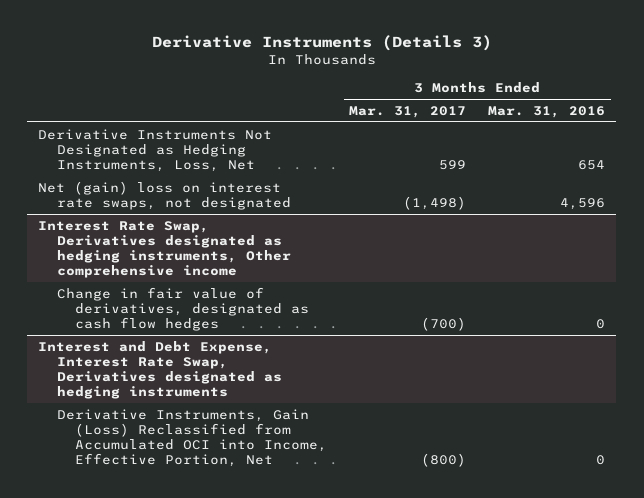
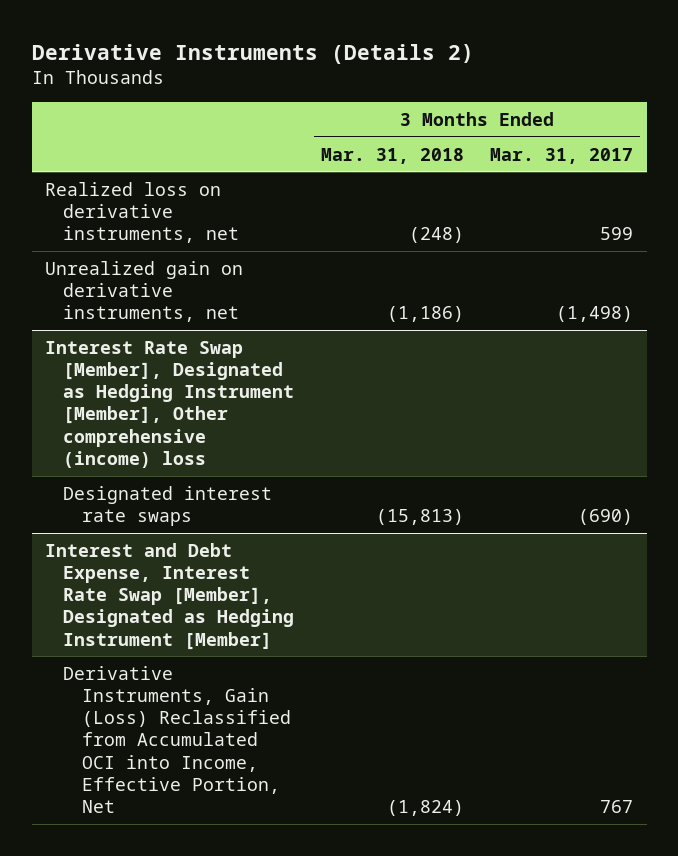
[151,34,492,51] Derivative Instruments (Details 3) -> [31,43,474,64] Derivative Instruments (Details 2)
[488,105,606,118] Mar. 31, 2016 -> none
none -> [320,147,464,164] Mar. 31, 2018
[56,286,310,331] Change in fair value of derivatives, designated as cash flow hedges -> none
[38,128,273,172] Derivative Instruments Not Designated as Hedging Instruments, Loss, Net -> [44,181,240,244] Realized loss on derivative instruments, net
[38,180,291,210] Net (gain) loss on interest rate swaps, not designated -> [44,260,243,323] Unrealized gain on derivative instruments, net
[38,220,291,278] Interest Rate Swap, Derivatives designated as hedging instruments, Other comprehensive income -> [44,340,295,468] Interest Rate Swap [Member], Designated as Hedging Instrument [Member], Other comprehensive (income) loss
none -> [63,485,273,526] Designated interest rate swaps
[38,340,282,399] Interest and Debt Expense, Interest Rate Swap, Derivatives designated as hedging instruments -> [44,542,295,650] Interest and Debt Expense, Interest Rate Swap [Member], Designated as Hedging Instrument [Member]
[421,452,467,467] (800) -> [600,800,634,814] 767

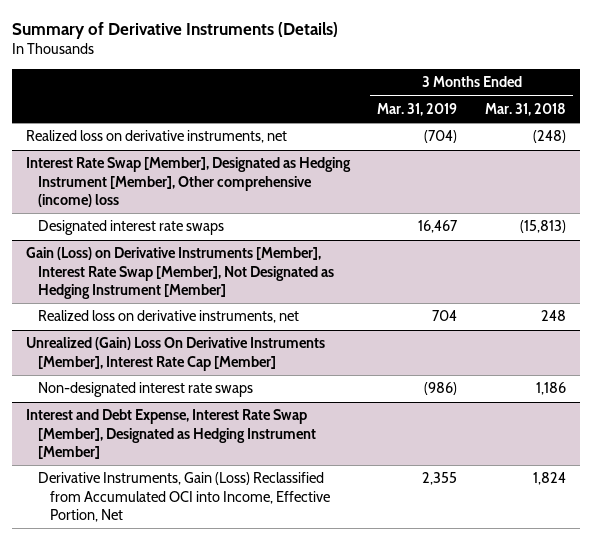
[31,43,474,64] Derivative Instruments (Details 2) -> [12,21,339,39] Summary of Derivative Instruments (Details)
[490,147,634,164] Mar. 31, 2017 -> none
none -> [377,102,458,116] Mar. 31, 2019
[44,260,243,323] Unrealized gain on derivative instruments, net -> none
none -> [25,247,334,300] Gain (Loss) on Derivative Instruments [Member], Interest Rate Swap [Member], Not Designated as Hedging Instrument [Member]
none -> [37,310,299,324] Realized loss on derivative instruments, net
none -> [25,337,325,371] Unrealized (Gain) Loss On Derivative Instruments [Member], Interest Rate Cap [Member]
none -> [37,382,253,398] Non-designated interest rate swaps
[386,800,464,817] (1,824) -> [532,472,566,486] 1,824

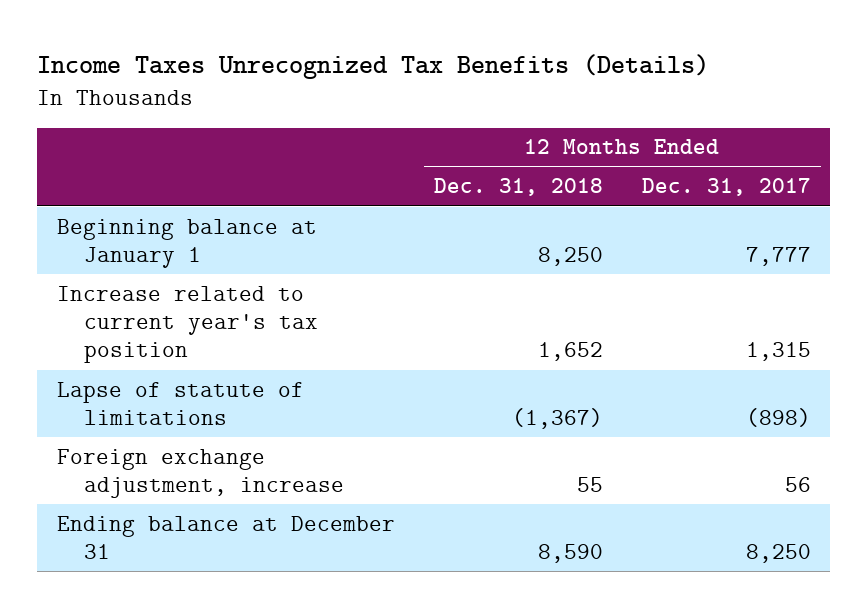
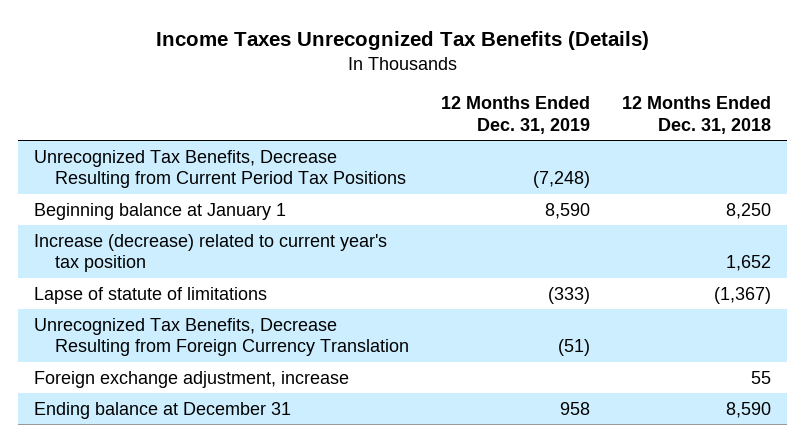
[641,178,811,197] Dec. 31, 2017 -> none
none -> [440,96,590,134] 12 Months Ended Dec. 31, 2019
none -> [34,149,406,189] Unrecognized Tax Benefits, Decrease Resulting from Current Period Tax Positions
[56,285,318,364] Increase related to current year's tax position -> [34,233,388,273] Increase (decrease) related to current year's tax position
none -> [34,317,409,357] Unrecognized Tax Benefits, Decrease Resulting from Foreign Currency Translation

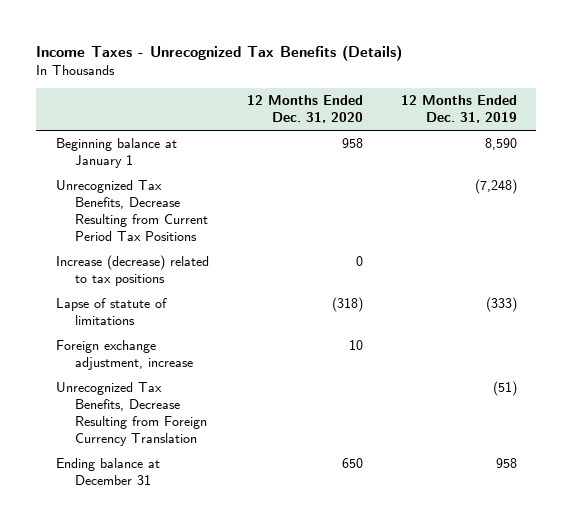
[155,30,649,50] Income Taxes Unrecognized Tax Benefits (Details) -> [36,44,403,61] Income Taxes - Unrecognized Tax Benefits (Details)
[621,96,771,134] 12 Months Ended Dec. 31, 2018 -> none
none -> [246,95,363,124] 12 Months Ended Dec. 31, 2020
[34,149,406,189] Unrecognized Tax Benefits, Decrease Resulting from Current Period Tax Positions -> [55,180,209,241] Unrecognized Tax Benefits, Decrease Resulting from Current Period Tax Positions
[34,233,388,273] Increase (decrease) related to current year's tax position -> [55,255,209,287] Increase (decrease) related to tax positions
[34,317,409,357] Unrecognized Tax Benefits, Decrease Resulting from Foreign Currency Translation -> [55,382,208,446] Unrecognized Tax Benefits, Decrease Resulting from Foreign Currency Translation

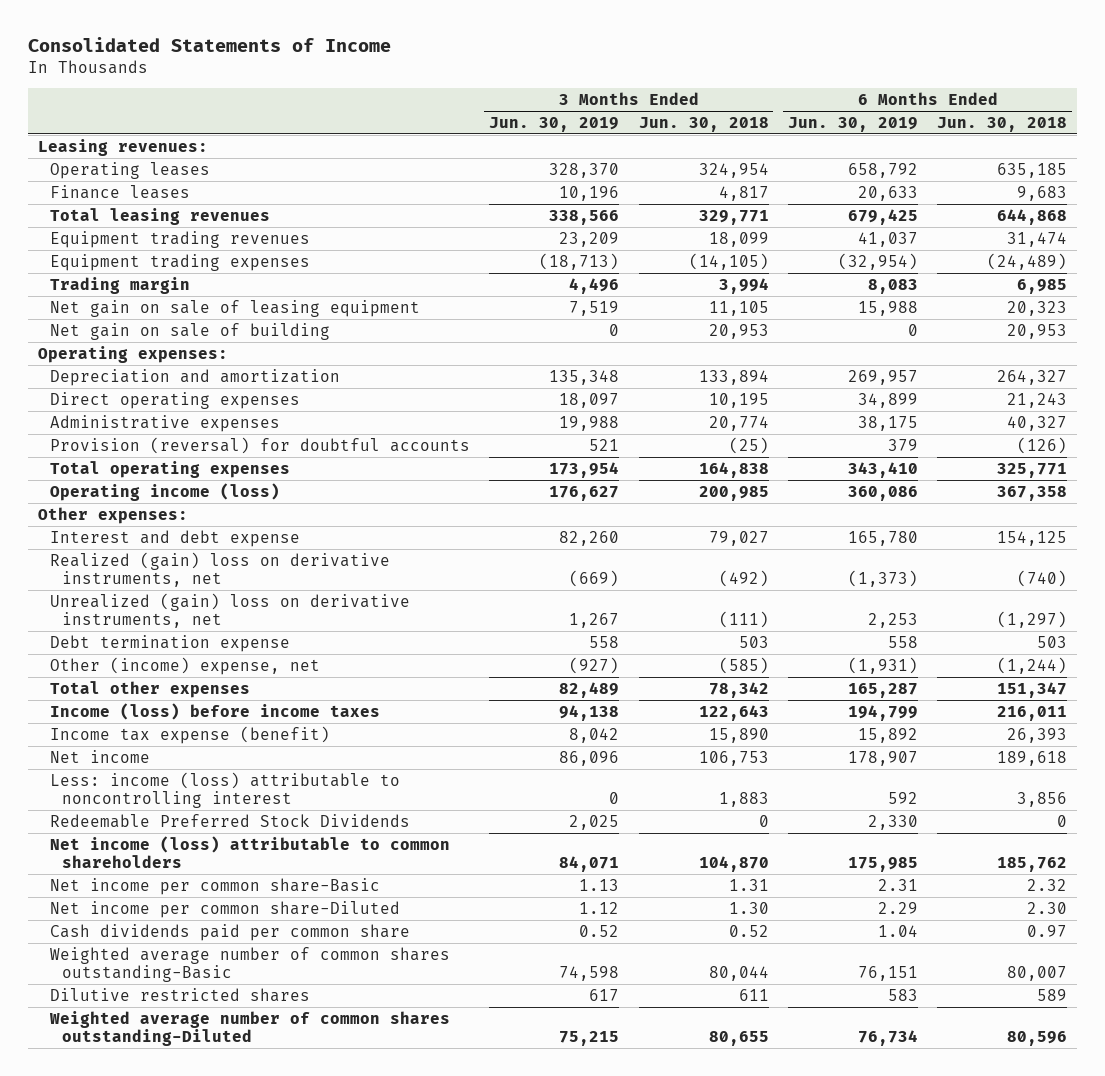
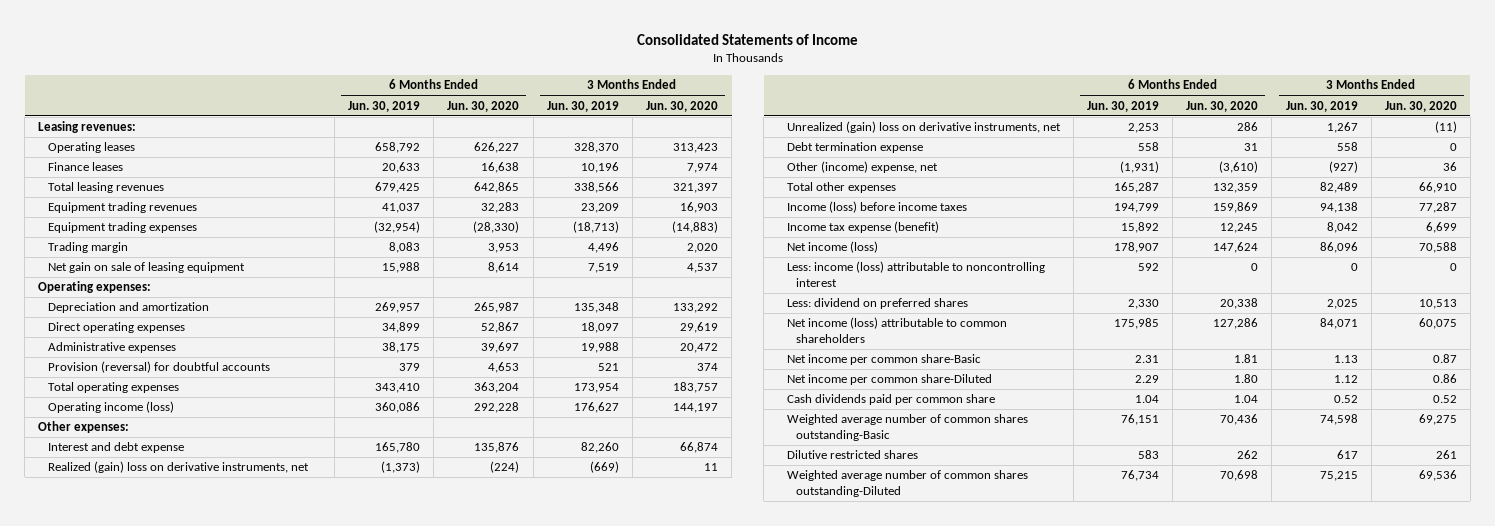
[638,116,769,132] Jun. 30, 2018 -> none
[937,116,1068,132] Jun. 30, 2018 -> none
none -> [447,100,520,112] Jun. 30, 2020
none -> [645,100,718,112] Jun. 30, 2020
[49,322,330,340] Net gain on sale of building -> none
[49,749,150,763] Net income -> [786,241,878,254] Net income (loss)
[49,813,410,828] Redeemable Preferred Stock Dividends -> [786,298,968,310] Less: dividend on preferred shares

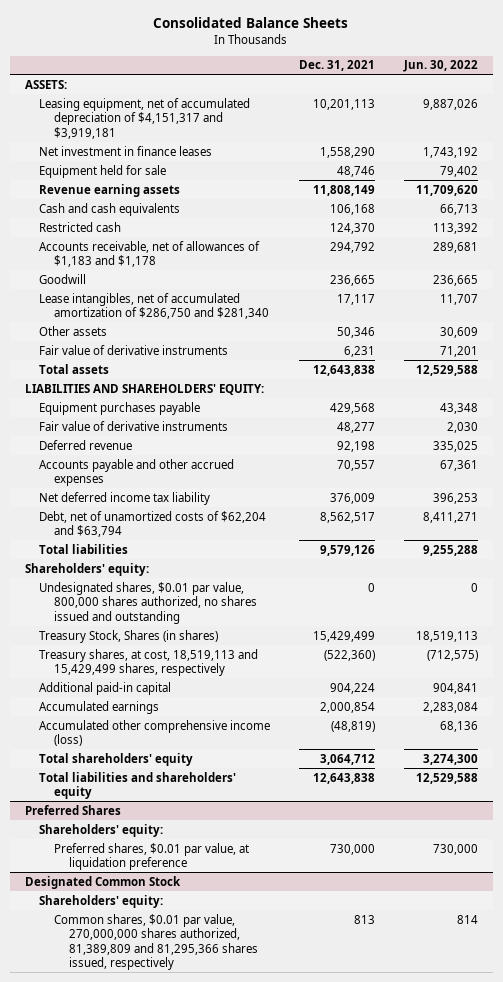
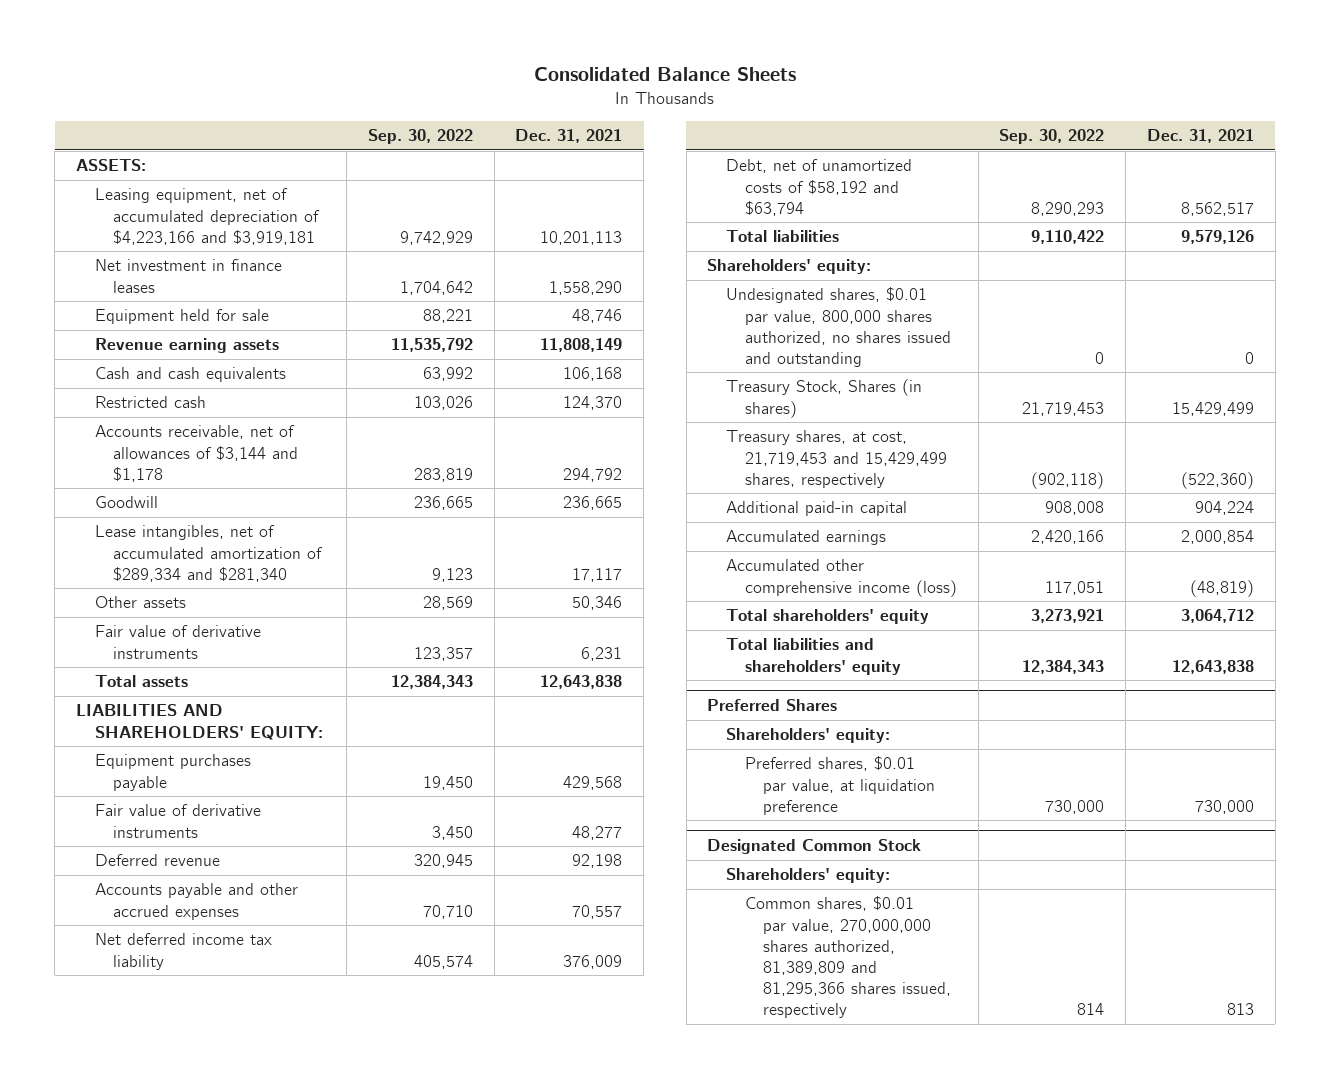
[403,60,479,73] Jun. 30, 2022 -> none
none -> [367,129,473,145] Sep. 30, 2022
[39,97,251,139] Leasing equipment, net of accumulated depreciation of $4,151,317 and $3,919,181 -> [94,188,321,245] Leasing equipment, net of accumulated depreciation of $4,223,166 and $3,919,181
[39,240,261,268] Accounts receivable, net of allowances of $1,183 and $1,178 -> [94,425,299,482] Accounts receivable, net of allowances of $3,144 and $1,178
[39,292,270,320] Lease intangibles, net of accumulated amortization of $286,750 and $281,340 -> [94,525,324,582] Lease intangibles, net of accumulated amortization of $289,334 and $281,340
[39,510,267,538] Debt, net of unamortized costs of $62,204 and $63,794 -> [726,159,913,216] Debt, net of unamortized costs of $58,192 and $63,794
[39,648,259,677] Treasury shares, at cost, 18,519,113 and 15,429,499 shares, respectively -> [726,430,947,488] Treasury shares, at cost, 21,719,453 and 15,429,499 shares, respectively

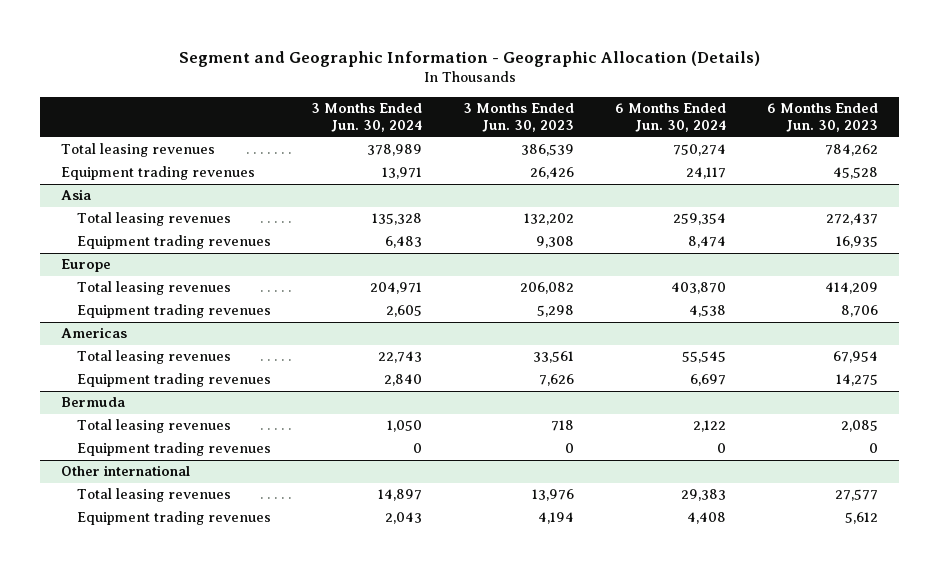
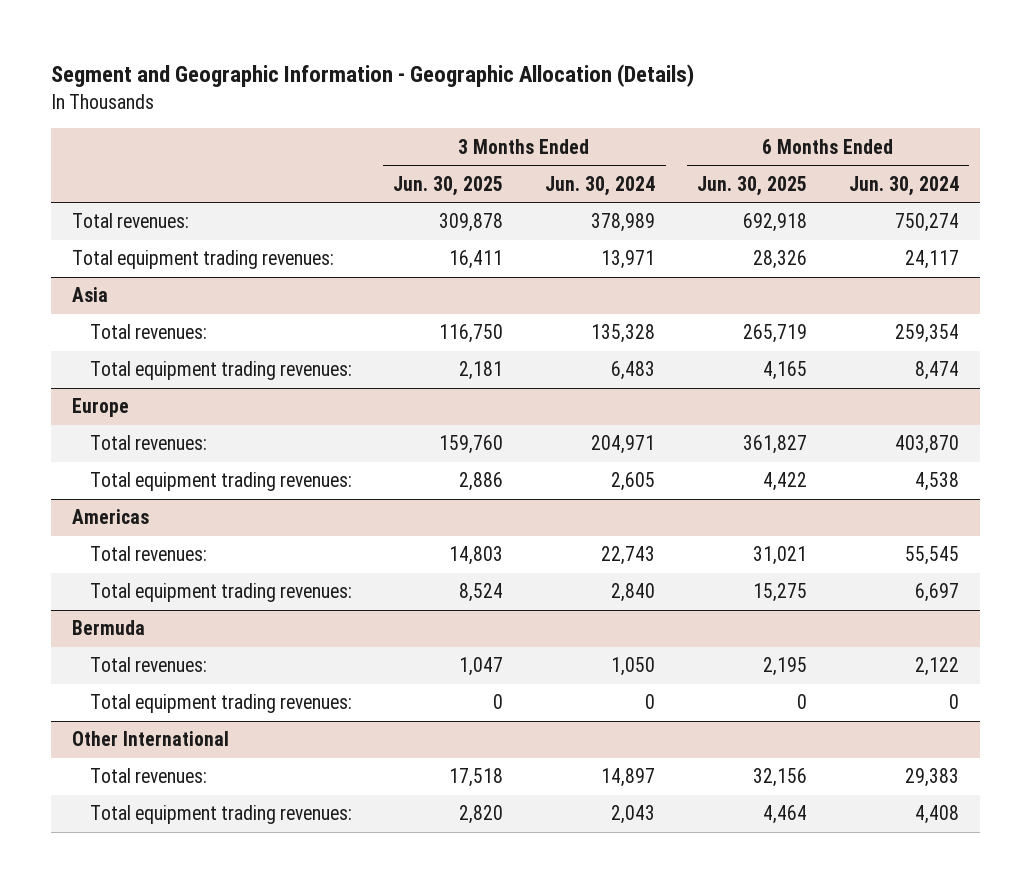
[463,103,575,133] 3 Months Ended Jun. 30, 2023 -> none
[767,103,879,133] 6 Months Ended Jun. 30, 2023 -> none
none -> [393,175,504,196] Jun. 30, 2025
none -> [697,175,808,196] Jun. 30, 2025
[60,143,215,158] Total leasing revenues -> [72,213,190,229] Total revenues:
[60,166,255,181] Equipment trading revenues -> [72,250,335,270] Total equipment trading revenues:
[76,212,231,227] Total leasing revenues -> [89,324,207,340] Total revenues:
[76,235,271,250] Equipment trading revenues -> [89,361,352,381] Total equipment trading revenues:
[76,281,231,296] Total leasing revenues -> [89,435,207,451] Total revenues:
[76,304,271,319] Equipment trading revenues -> [89,472,352,492] Total equipment trading revenues:
[76,350,231,365] Total leasing revenues -> [89,546,207,562] Total revenues:
[76,373,271,388] Equipment trading revenues -> [89,583,352,603] Total equipment trading revenues:
[76,419,231,434] Total leasing revenues -> [89,657,207,673] Total revenues:
[76,442,271,457] Equipment trading revenues -> [89,694,352,714] Total equipment trading revenues:
[60,465,190,477] Other international -> [72,731,230,747] Other International
[76,488,231,503] Total leasing revenues -> [89,768,207,784] Total revenues:
[76,511,271,526] Equipment trading revenues -> [89,805,352,825] Total equipment trading revenues:

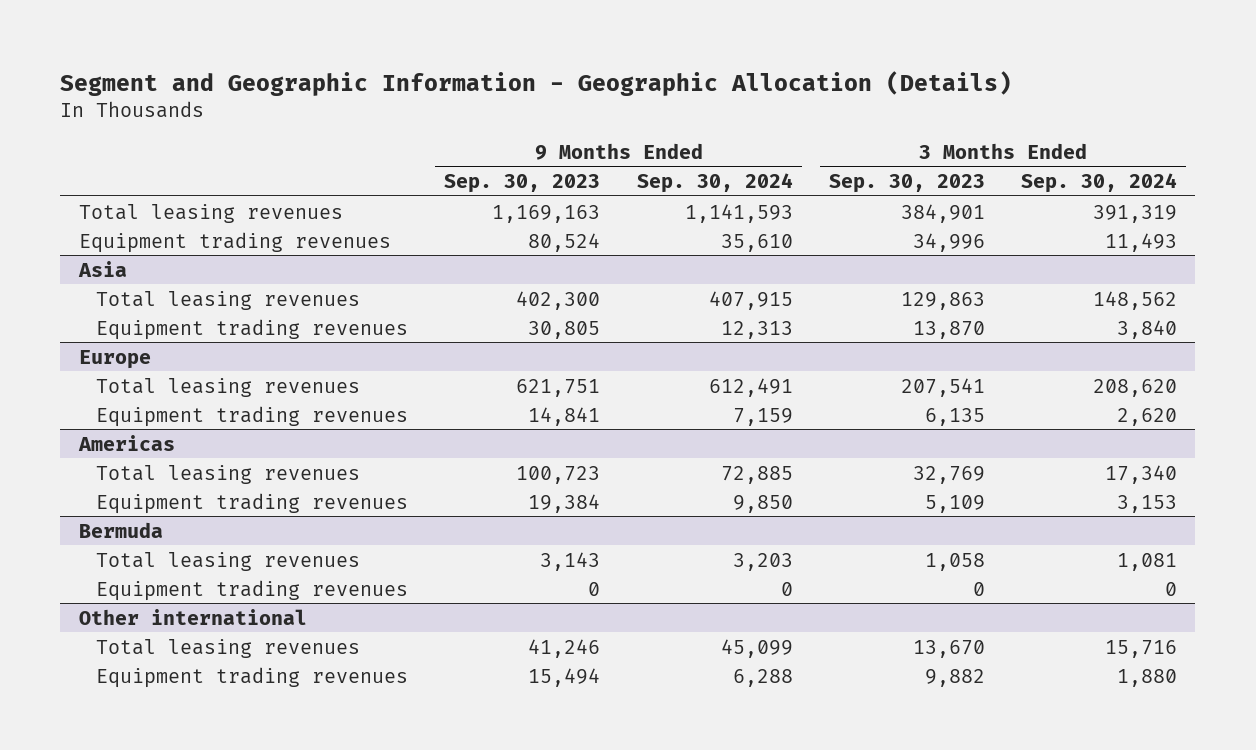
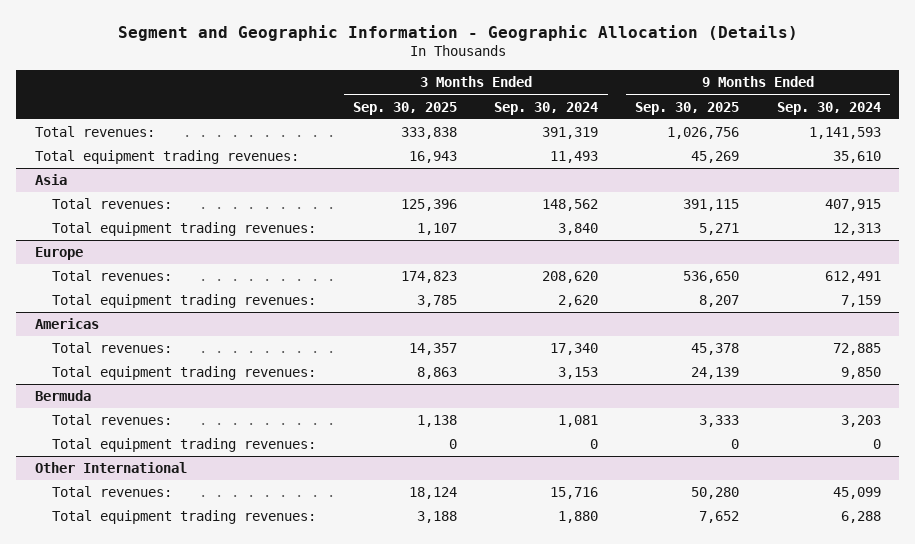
[444,173,601,193] Sep. 30, 2023 -> none
[828,173,985,193] Sep. 30, 2023 -> none
none -> [353,101,458,115] Sep. 30, 2025
none -> [635,101,740,115] Sep. 30, 2025
[78,203,343,223] Total leasing revenues -> [34,126,155,138] Total revenues:
[78,231,391,253] Equipment trading revenues -> [34,150,299,165] Total equipment trading revenues:
[96,290,361,310] Total leasing revenues -> [52,198,173,210] Total revenues:
[96,318,409,340] Equipment trading revenues -> [52,222,317,237] Total equipment trading revenues:
[96,377,361,397] Total leasing revenues -> [52,270,173,282] Total revenues:
[96,405,409,427] Equipment trading revenues -> [52,294,317,309] Total equipment trading revenues:
[96,464,361,484] Total leasing revenues -> [52,342,173,354] Total revenues:
[96,492,409,514] Equipment trading revenues -> [52,366,317,381] Total equipment trading revenues:
[96,551,361,571] Total leasing revenues -> [52,414,173,426] Total revenues:
[96,579,409,601] Equipment trading revenues -> [52,438,317,453] Total equipment trading revenues:
[78,608,307,625] Other international -> [34,462,187,474] Other International
[96,638,361,658] Total leasing revenues -> [52,486,173,498] Total revenues:
[96,666,409,688] Equipment trading revenues -> [52,510,317,525] Total equipment trading revenues:

